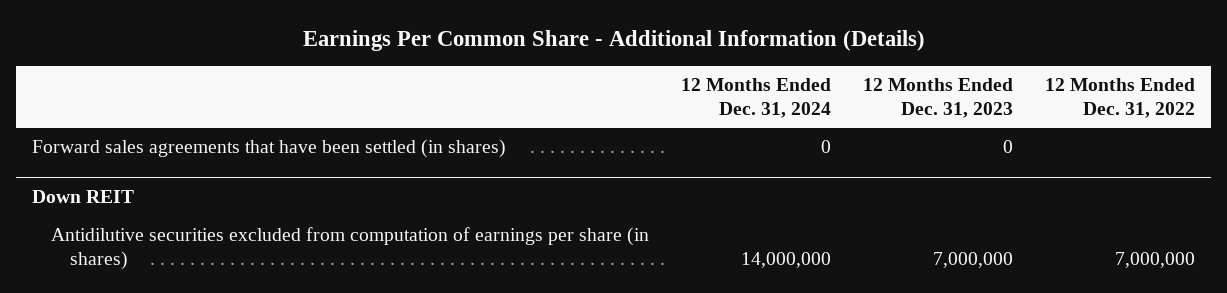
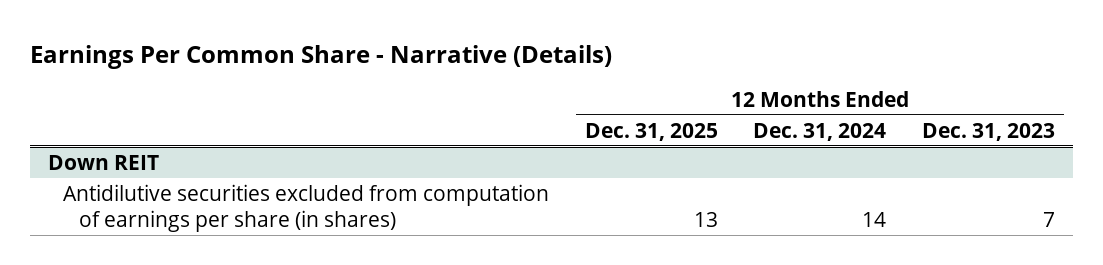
[302,30,925,52] Earnings Per Common Share - Additional Information (Details) -> [30,44,613,69] Earnings Per Common Share - Narrative (Details)
[1044,78,1195,118] 12 Months Ended Dec. 31, 2022 -> none
none -> [584,122,718,141] Dec. 31, 2025
[32,139,507,159] Forward sales agreements that have been settled (in shares) -> none
[741,251,832,268] 14,000,000 -> [862,211,887,227] 14
[932,251,1013,268] 7,000,000 -> [1042,211,1055,227] 7

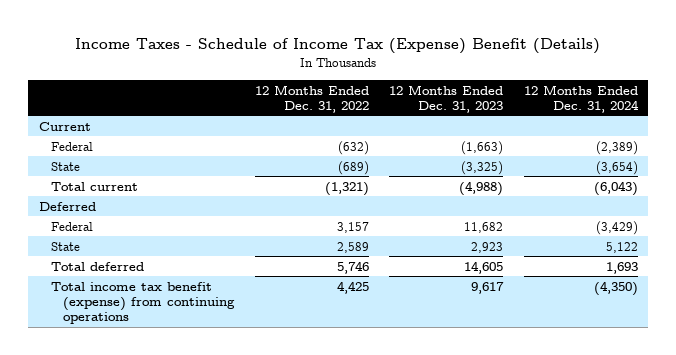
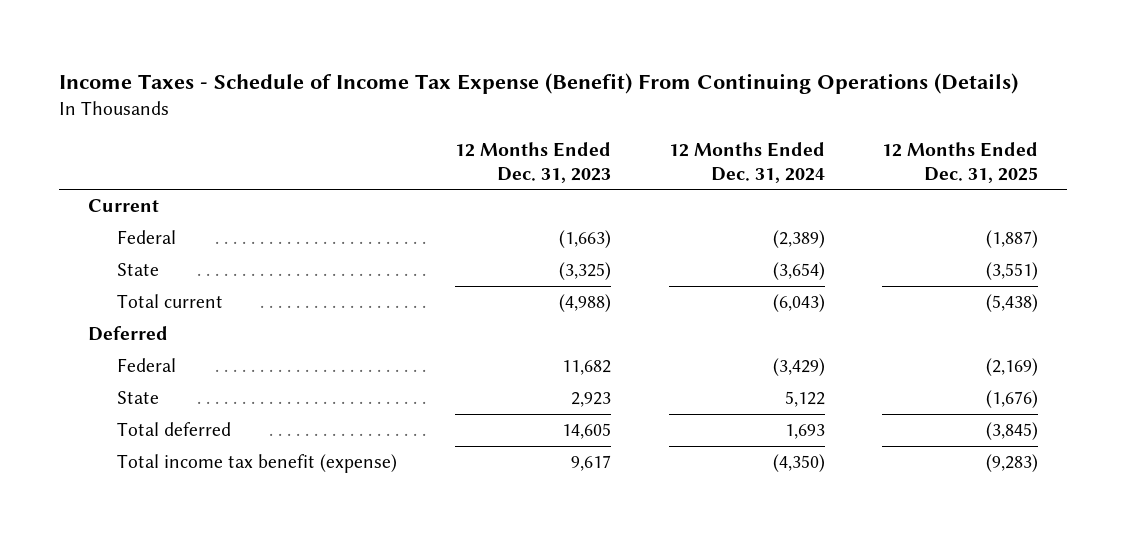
[75,37,601,54] Income Taxes - Schedule of Income Tax (Expense) Benefit (Details) -> [58,72,1018,94] Income Taxes - Schedule of Income Tax Expense (Benefit) From Continuing Operations (Details)
[254,84,369,113] 12 Months Ended Dec. 31, 2022 -> none
none -> [882,142,1039,183] 12 Months Ended Dec. 31, 2025
[50,281,236,325] Total income tax benefit (expense) from continuing operations -> [116,454,397,474] Total income tax benefit (expense)

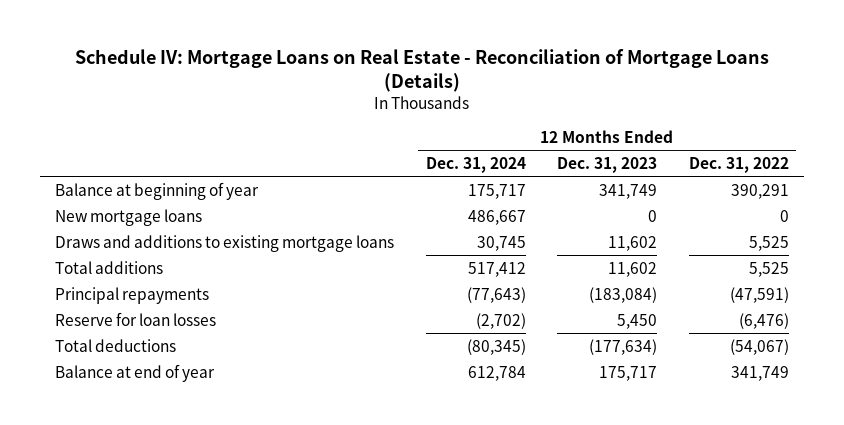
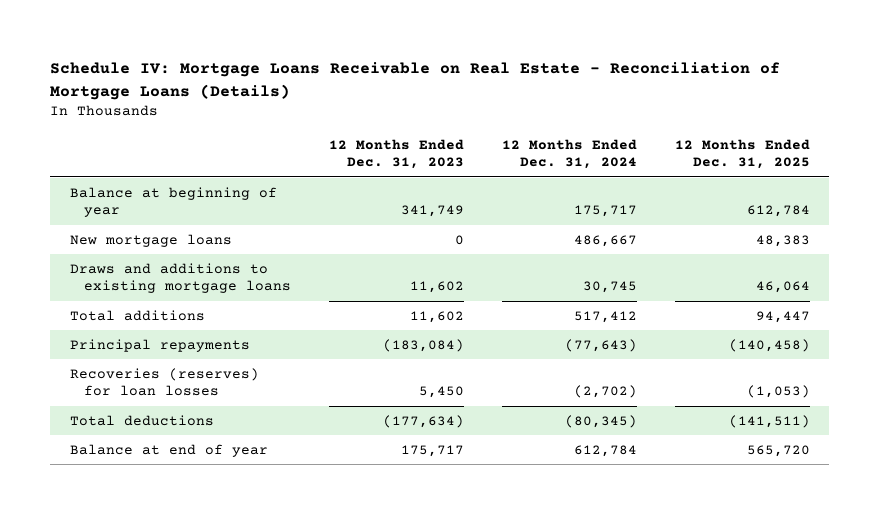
[74,48,769,92] Schedule IV: Mortgage Loans on Real Estate - Reconciliation of Mortgage Loans (Details) -> [50,62,781,100] Schedule IV: Mortgage Loans Receivable on Real Estate - Reconciliation of Mortgage Loans (Details)
[688,156,789,173] Dec. 31, 2022 -> none
none -> [675,138,811,170] 12 Months Ended Dec. 31, 2025
[55,311,217,326] Reserve for loan losses -> [69,367,259,397] Recoveries (reserves) for loan losses

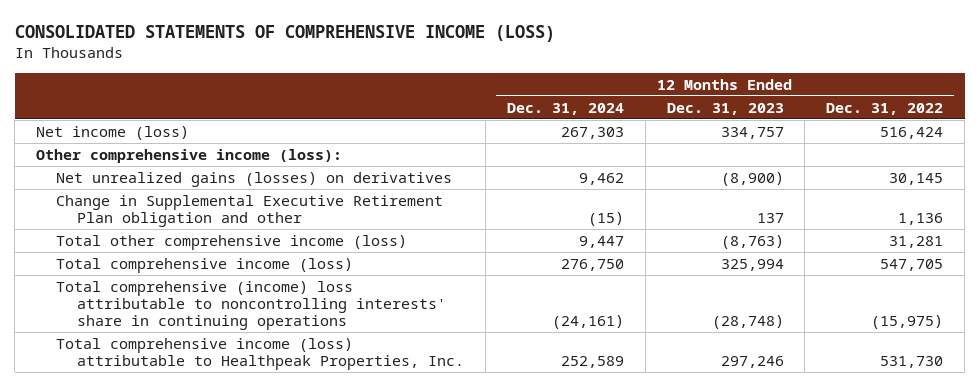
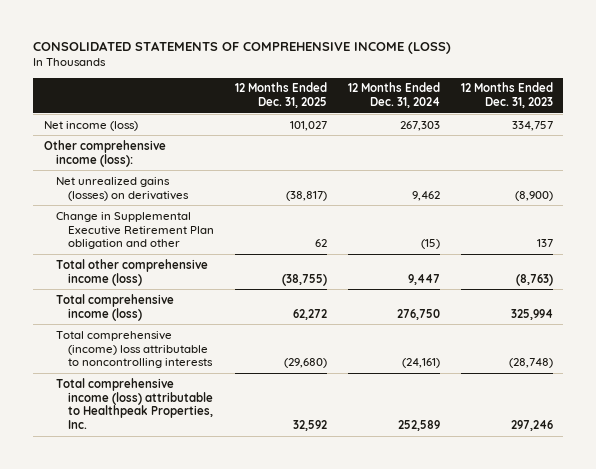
[826,102,944,115] Dec. 31, 2022 -> none
none -> [235,82,328,109] 12 Months Ended Dec. 31, 2025
[56,280,446,331] Total comprehensive (income) loss attributable to noncontrolling interests' share in continuing operations -> [56,330,214,369] Total comprehensive (income) loss attributable to noncontrolling interests

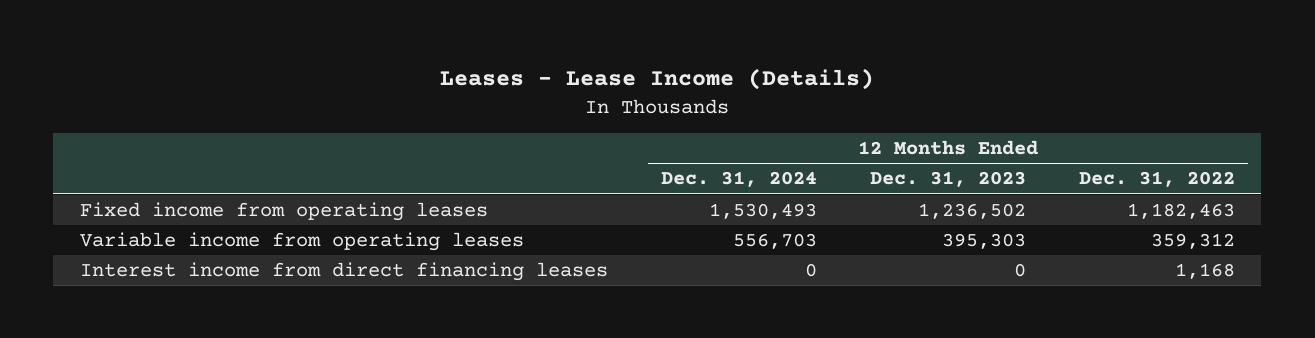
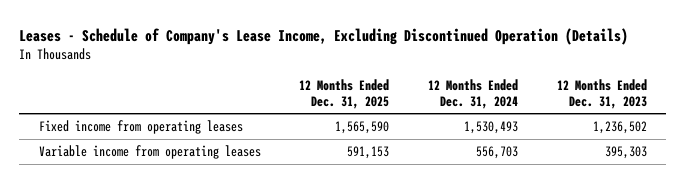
[440,68,875,91] Leases - Lease Income (Details) -> [19,27,629,45] Leases - Schedule of Company's Lease Income, Excluding Discontinued Operation (Details)
[1078,171,1235,188] Dec. 31, 2022 -> none
none -> [299,78,390,109] 12 Months Ended Dec. 31, 2025
[79,262,608,282] Interest income from direct financing leases -> none

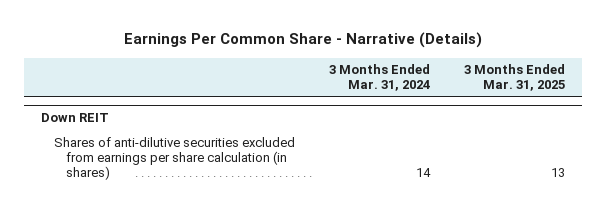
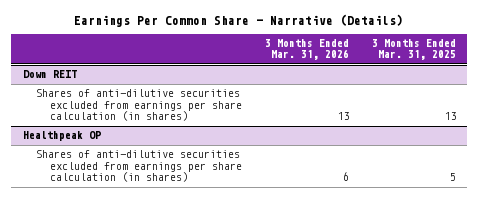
[328,64,430,92] 3 Months Ended Mar. 31, 2024 -> none
none -> [264,38,349,61] 3 Months Ended Mar. 31, 2026
none -> [22,131,101,142] Healthpeak OP
none -> [36,150,242,183] Shares of anti-dilutive securities excluded from earnings per share calculation (in shares)

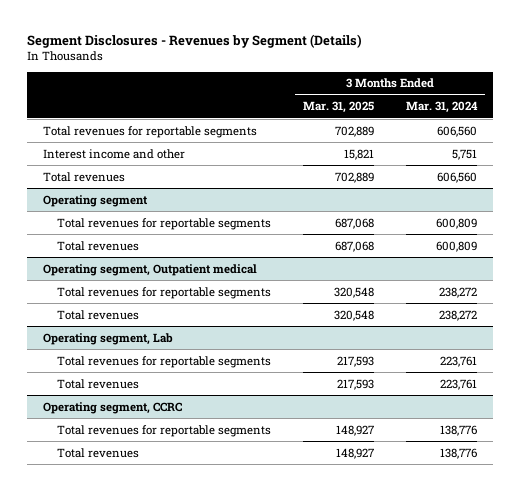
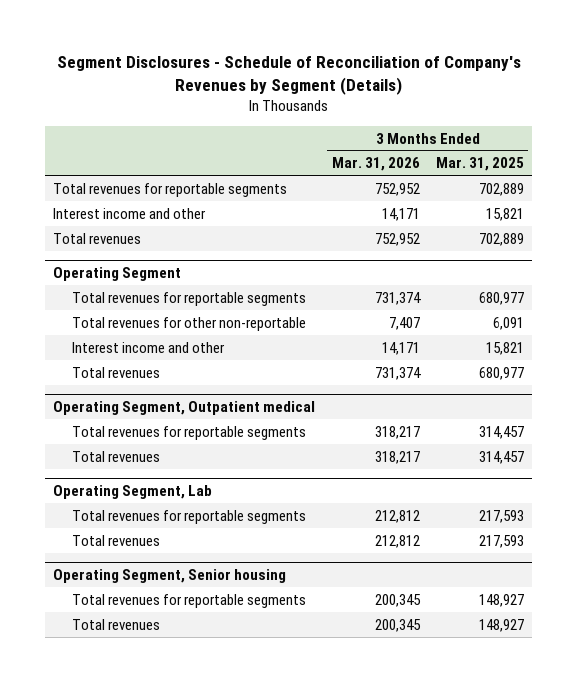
[27,33,363,48] Segment Disclosures - Revenues by Segment (Details) -> [56,55,521,95] Segment Disclosures - Schedule of Reconciliation of Company's Revenues by Segment (Details)
[405,101,478,114] Mar. 31, 2024 -> none
none -> [331,157,420,172] Mar. 31, 2026
[43,194,149,207] Operating segment -> [53,267,182,282] Operating Segment
[335,217,375,229] 687,068 -> [479,291,525,305] 680,977
none -> [72,316,307,331] Total revenues for other non-reportable
none -> [72,341,226,353] Interest income and other
[335,240,375,252] 687,068 -> [479,366,525,380] 680,977
[43,263,258,276] Operating segment, Outpatient medical -> [53,401,316,416] Operating Segment, Outpatient medical
[334,286,375,298] 320,548 -> [479,425,525,439] 314,457
[334,309,375,321] 320,548 -> [479,450,525,464] 314,457
[43,332,174,345] Operating segment, Lab -> [53,485,213,500] Operating Segment, Lab
[43,401,183,414] Operating segment, CCRC -> none
none -> [53,569,287,584] Operating Segment, Senior housing

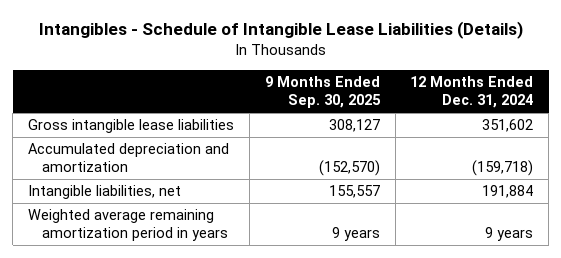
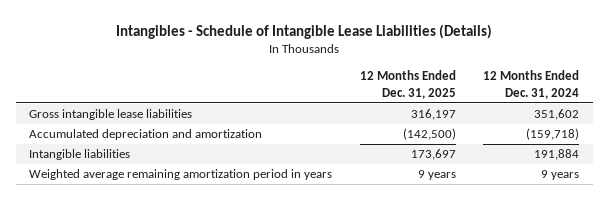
[264,76,381,109] 9 Months Ended Sep. 30, 2025 -> none
none -> [359,70,456,99] 12 Months Ended Dec. 31, 2025
[28,185,182,200] Intangible liabilities, net -> [29,149,131,161] Intangible liabilities

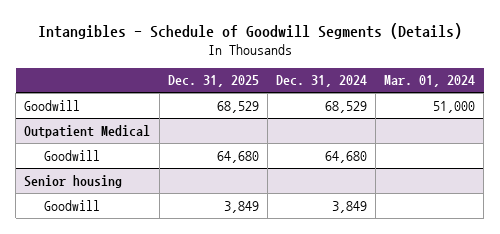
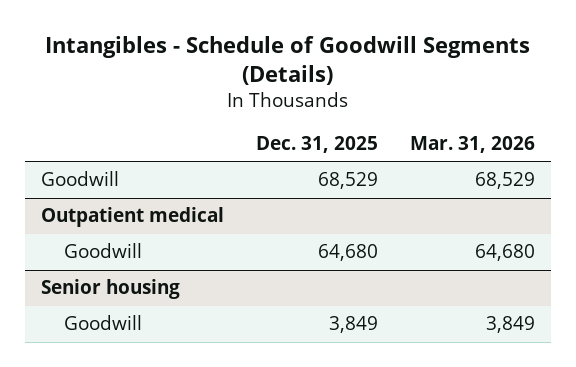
[276,75,368,88] Dec. 31, 2024 -> none
[384,75,476,88] Mar. 01, 2024 -> none
none -> [410,135,536,153] Mar. 31, 2026
[24,124,151,138] Outpatient Medical -> [40,207,224,228] Outpatient medical

